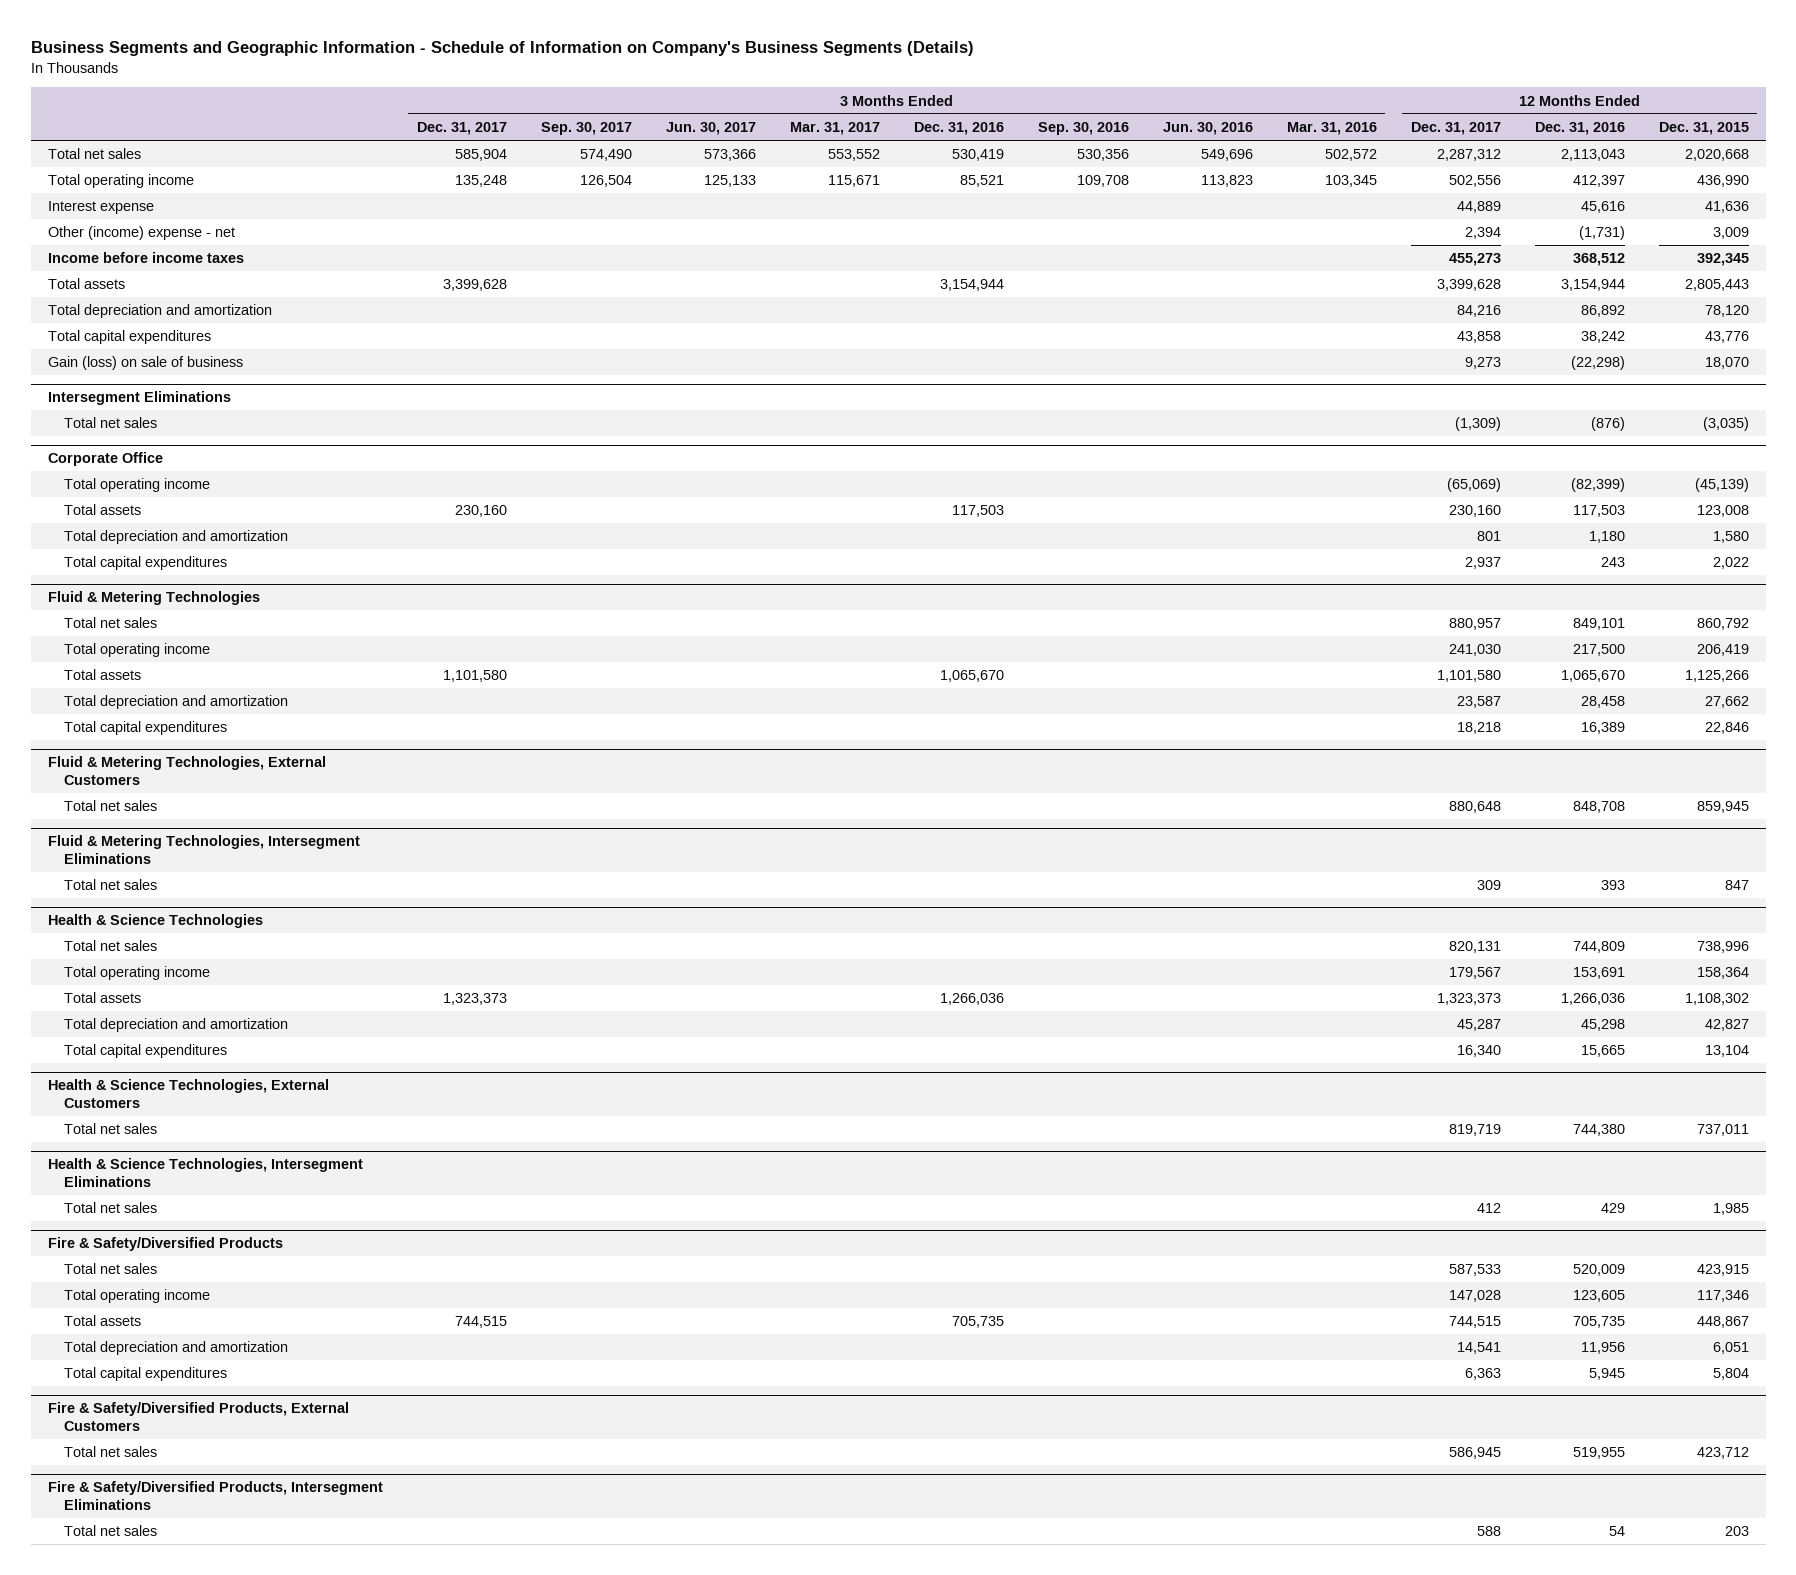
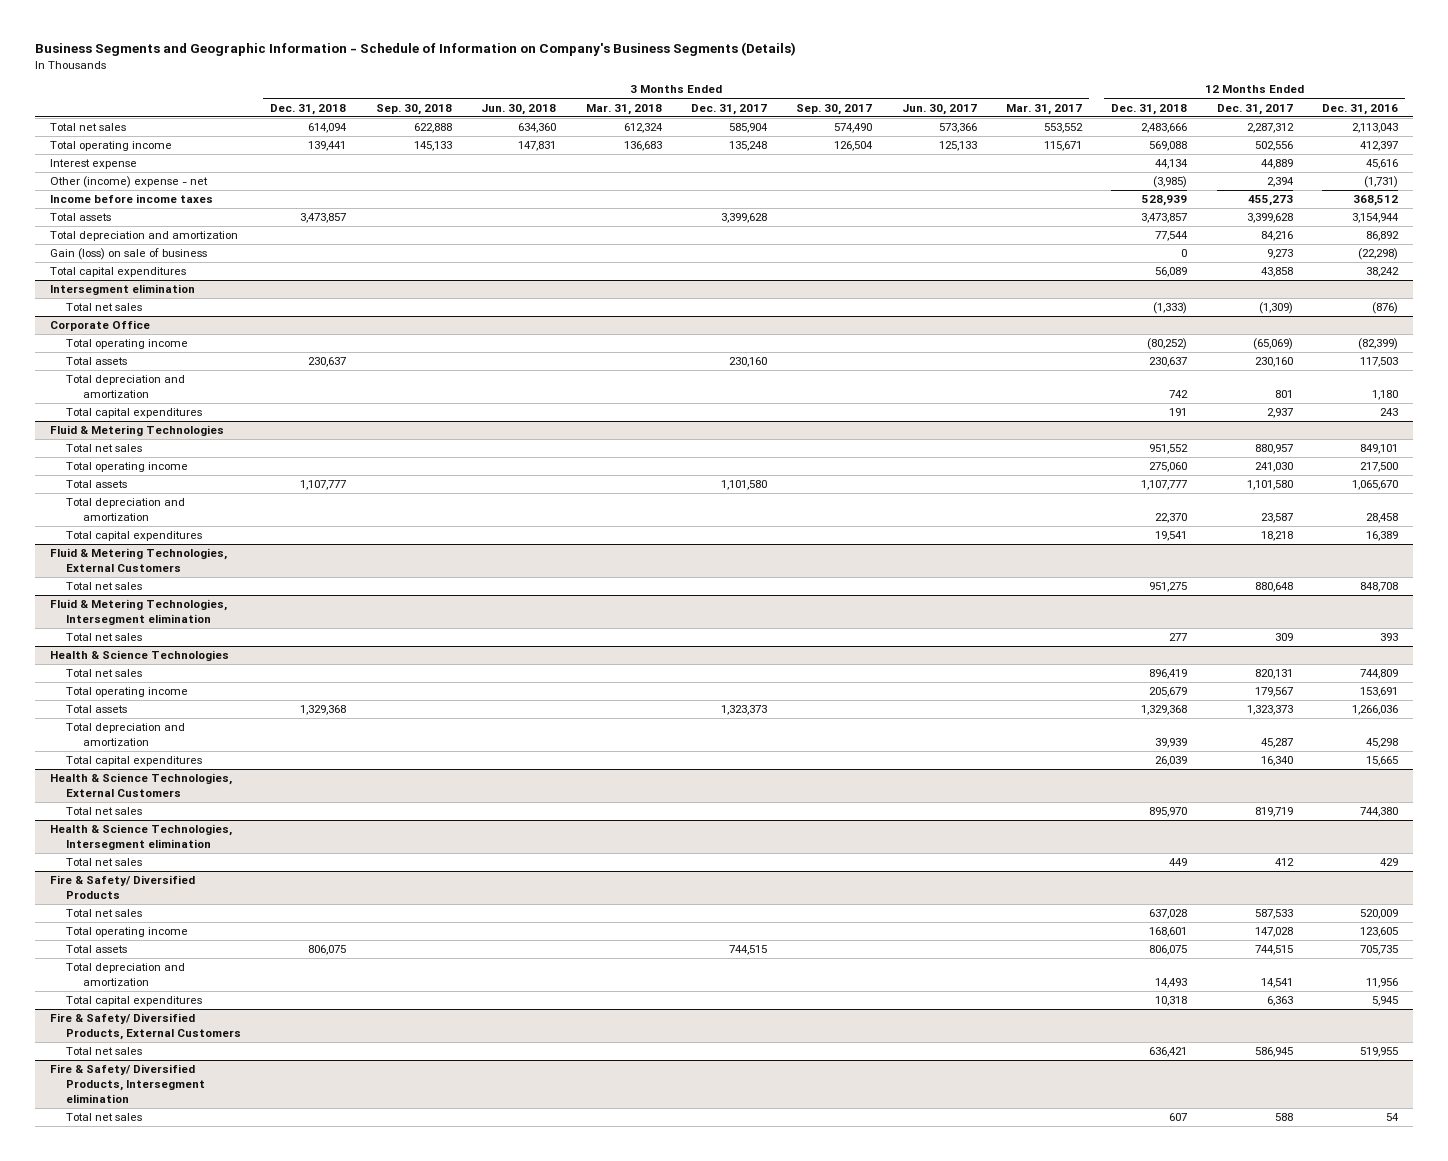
[913,121,1004,135] Dec. 31, 2016 -> none
[1037,121,1129,135] Sep. 30, 2016 -> none
[1162,121,1253,135] Jun. 30, 2016 -> none
[1286,121,1377,135] Mar. 31, 2016 -> none
[1658,121,1749,135] Dec. 31, 2015 -> none
none -> [270,103,347,115] Dec. 31, 2018
none -> [375,103,452,115] Sep. 30, 2018
none -> [481,103,557,115] Jun. 30, 2018
none -> [585,103,662,115] Mar. 31, 2018
none -> [1111,103,1188,115] Dec. 31, 2018
[47,330,211,345] Total capital expenditures -> [49,267,186,278] Total capital expenditures
[47,391,231,406] Intersegment Eliminations -> [49,284,195,296] Intersegment elimination
[47,835,360,865] Fluid & Metering Technologies, Intersegment Eliminations -> [49,599,227,626] Fluid & Metering Technologies, Intersegment elimination
[47,1158,363,1188] Health & Science Technologies, Intersegment Eliminations -> [49,824,232,851] Health & Science Technologies, Intersegment elimination
[47,1237,283,1252] Fire & Safety/Diversified Products -> [49,875,195,900] Fire & Safety/ Diversified Products
[47,1402,349,1432] Fire & Safety/Diversified Products, External Customers -> [49,1013,242,1041] Fire & Safety/ Diversified Products, External Customers
[47,1481,383,1511] Fire & Safety/Diversified Products, Intersegment Eliminations -> [49,1064,206,1103] Fire & Safety/ Diversified Products, Intersegment elimination

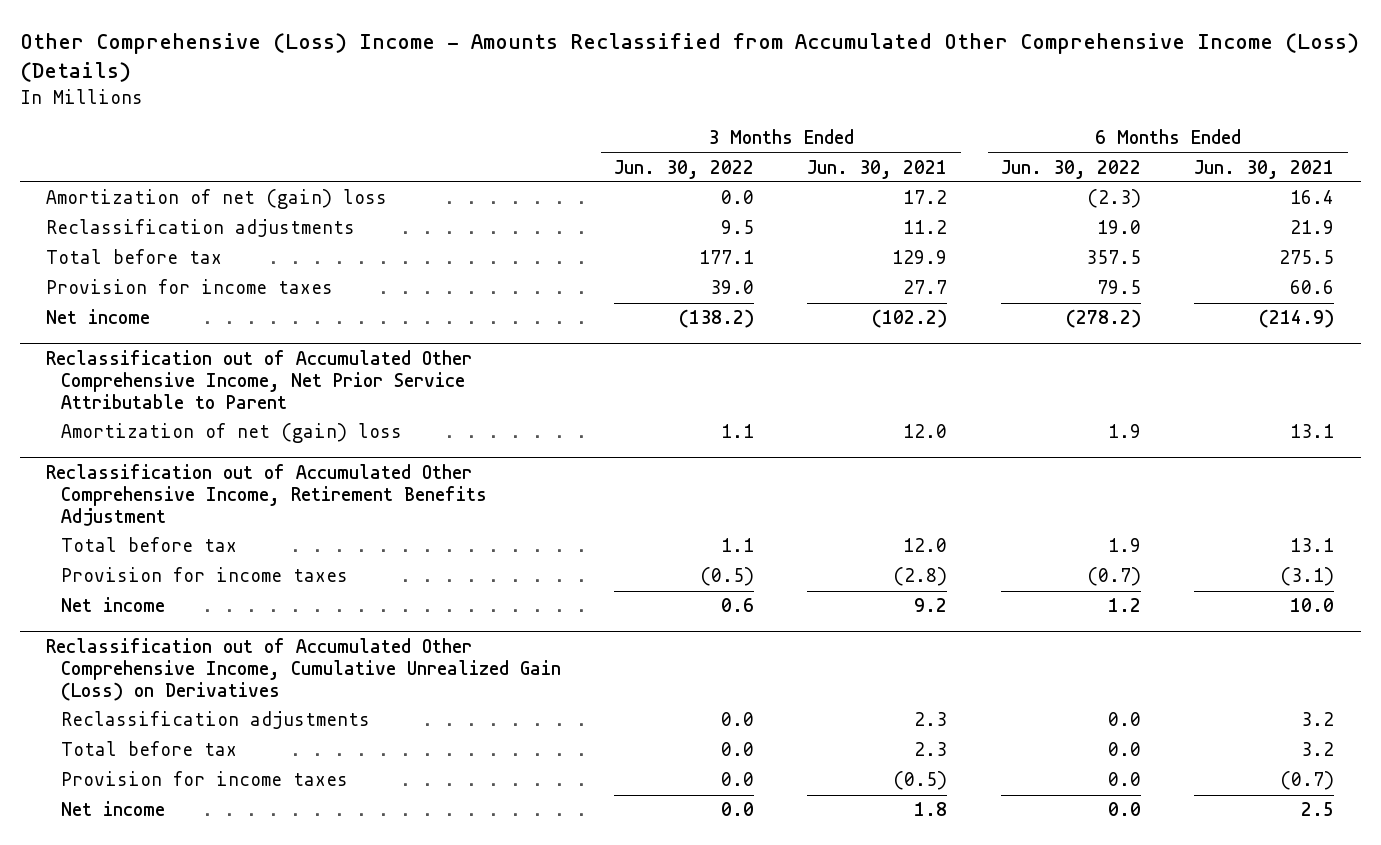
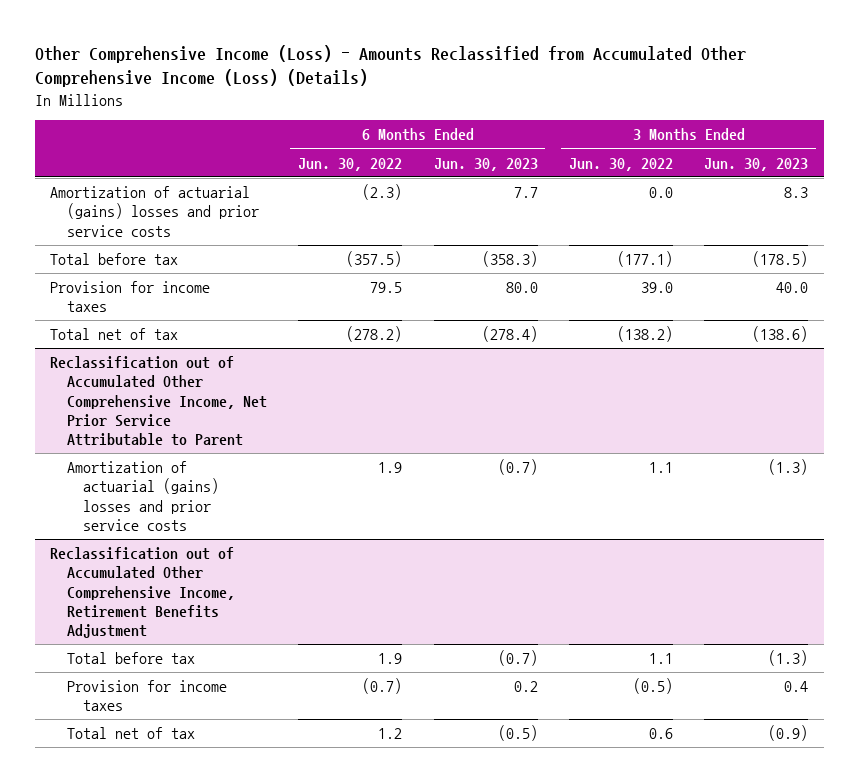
[19,33,1359,83] Other Comprehensive (Loss) Income - Amounts Reclassified from Accumulated Other Comprehensive Income (Loss) (Details) -> [34,45,746,88] Other Comprehensive Income (Loss) - Amounts Reclassified from Accumulated Other Comprehensive Income (Loss) (Details)
[807,159,948,179] Jun. 30, 2021 -> none
[1194,159,1335,179] Jun. 30, 2021 -> none
none -> [433,157,538,171] Jun. 30, 2023
none -> [704,157,809,171] Jun. 30, 2023
[46,219,356,238] Reclassification adjustments -> none
[46,189,388,210] Amortization of net (gain) loss -> [50,186,259,237] Amortization of actuarial (gains) losses and prior service costs
[699,250,755,265] 177.1 -> [616,251,673,268] (177.1)
[1085,250,1141,265] 357.5 -> [346,251,403,268] (357.5)
[46,309,151,325] Net income -> [50,328,179,341] Total net of tax
[60,423,402,444] Amortization of net (gain) loss -> [66,461,220,531] Amortization of actuarial (gains) losses and prior service costs
[46,638,561,701] Reclassification out of Accumulated Other Comprehensive Income, Cumulative Unrealized Gain (Loss) on Derivatives -> none
[60,711,370,730] Reclassification adjustments -> none
[60,741,237,757] Total before tax -> none
[60,771,348,787] Provision for income taxes -> none
[60,801,165,817] Net income -> none
[60,597,165,613] Net income -> [66,727,195,740] Total net of tax

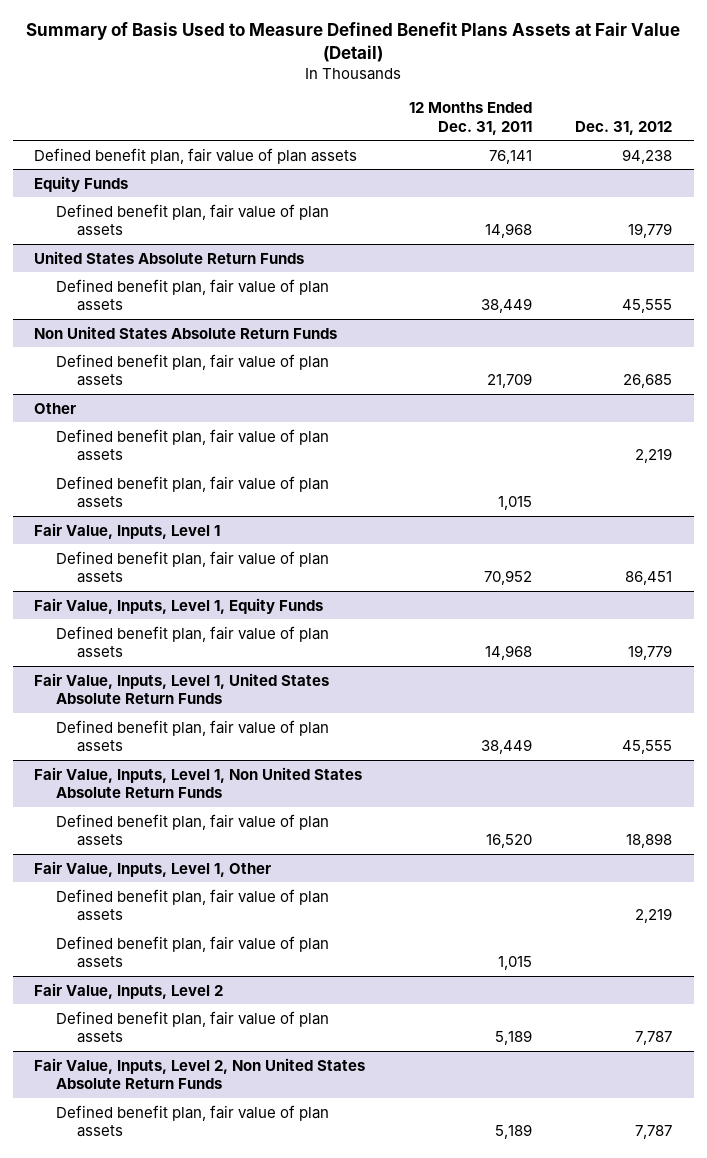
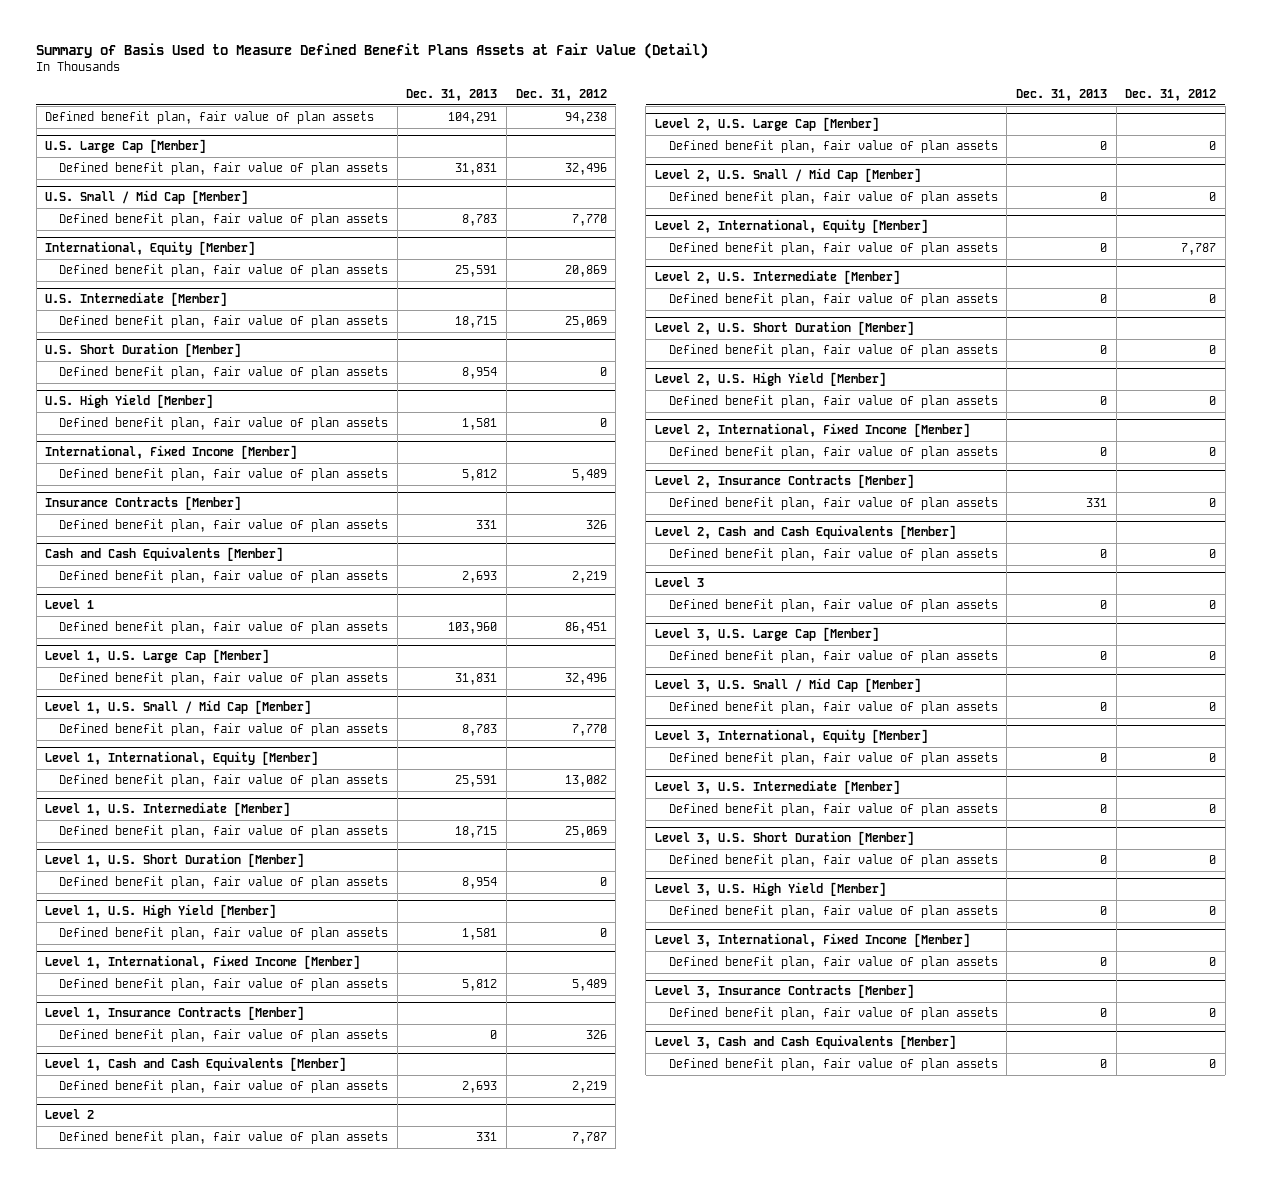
[408,101,532,135] 12 Months Ended Dec. 31, 2011 -> none
none -> [406,89,498,102] Dec. 31, 2013
[34,175,129,192] Equity Funds -> none
[34,250,305,264] United States Absolute Return Funds -> none
[34,325,338,339] Non United States Absolute Return Funds -> none
[34,402,77,414] Other -> none
none -> [45,139,207,154] U.S. Large Cap [Member]
[628,223,673,239] 19,779 -> [564,163,607,176] 32,496
none -> [45,190,249,205] U.S. Small / Mid Cap [Member]
[622,299,673,314] 45,555 -> [571,214,607,227] 7,770
none -> [45,241,256,256] International, Equity [Member]
[623,374,673,389] 26,685 -> [564,265,607,278] 20,869
none -> [45,292,228,307] U.S. Intermediate [Member]
none -> [59,315,389,329] Defined benefit plan, fair value of plan assets
none -> [45,343,242,358] U.S. Short Duration [Member]
none -> [59,366,389,380] Defined benefit plan, fair value of plan assets
none -> [45,394,214,409] U.S. High Yield [Member]
none -> [59,417,389,431] Defined benefit plan, fair value of plan assets
none -> [45,445,298,460] International, Fixed Income [Member]
none -> [59,468,389,482] Defined benefit plan, fair value of plan assets
none -> [45,496,242,511] Insurance Contracts [Member]
none -> [59,519,389,533] Defined benefit plan, fair value of plan assets
none -> [45,547,284,562] Cash and Cash Equivalents [Member]
[55,475,329,509] Defined benefit plan, fair value of plan assets -> none
[34,522,221,539] Fair Value, Inputs, Level 1 -> none
none -> [45,599,95,610] Level 1
[34,597,324,614] Fair Value, Inputs, Level 1, Equity Funds -> none
[34,672,330,705] Fair Value, Inputs, Level 1, United States Absolute Return Funds -> none
[34,766,363,799] Fair Value, Inputs, Level 1, Non United States Absolute Return Funds -> none
[34,860,272,877] Fair Value, Inputs, Level 1, Other -> none
none -> [45,649,270,664] Level 1, U.S. Large Cap [Member]
[628,645,673,661] 19,779 -> [564,673,607,686] 32,496
none -> [45,700,312,715] Level 1, U.S. Small / Mid Cap [Member]
[622,740,673,755] 45,555 -> [571,724,607,737] 7,770
none -> [45,751,319,766] Level 1, International, Equity [Member]
[626,833,673,849] 18,898 -> [564,775,607,788] 13,082
none -> [45,802,291,817] Level 1, U.S. Intermediate [Member]
none -> [59,825,389,839] Defined benefit plan, fair value of plan assets
none -> [45,853,305,868] Level 1, U.S. Short Duration [Member]
none -> [59,876,389,890] Defined benefit plan, fair value of plan assets
none -> [45,904,277,919] Level 1, U.S. High Yield [Member]
none -> [59,927,389,941] Defined benefit plan, fair value of plan assets
none -> [45,955,361,970] Level 1, International, Fixed Income [Member]
none -> [59,978,389,992] Defined benefit plan, fair value of plan assets
none -> [45,1006,305,1021] Level 1, Insurance Contracts [Member]
none -> [59,1029,389,1043] Defined benefit plan, fair value of plan assets
none -> [45,1057,347,1072] Level 1, Cash and Cash Equivalents [Member]
[55,935,329,969] Defined benefit plan, fair value of plan assets -> none
[34,982,224,999] Fair Value, Inputs, Level 2 -> none
none -> [45,1109,95,1120] Level 2
[34,1057,366,1090] Fair Value, Inputs, Level 2, Non United States Absolute Return Funds -> none
none -> [654,117,879,132] Level 2, U.S. Large Cap [Member]
none -> [668,140,998,154] Defined benefit plan, fair value of plan assets
none -> [654,168,921,183] Level 2, U.S. Small / Mid Cap [Member]
none -> [668,191,998,205] Defined benefit plan, fair value of plan assets
none -> [654,219,928,234] Level 2, International, Equity [Member]
none -> [654,270,900,285] Level 2, U.S. Intermediate [Member]
none -> [668,293,998,307] Defined benefit plan, fair value of plan assets
none -> [654,321,914,336] Level 2, U.S. Short Duration [Member]
none -> [668,344,998,358] Defined benefit plan, fair value of plan assets
none -> [654,372,886,387] Level 2, U.S. High Yield [Member]
none -> [668,395,998,409] Defined benefit plan, fair value of plan assets
none -> [654,423,970,438] Level 2, International, Fixed Income [Member]
none -> [668,446,998,460] Defined benefit plan, fair value of plan assets
none -> [654,474,914,489] Level 2, Insurance Contracts [Member]
none -> [668,497,998,511] Defined benefit plan, fair value of plan assets
none -> [654,525,956,540] Level 2, Cash and Cash Equivalents [Member]
none -> [668,548,998,562] Defined benefit plan, fair value of plan assets
none -> [654,577,704,588] Level 3
none -> [668,599,998,613] Defined benefit plan, fair value of plan assets
none -> [654,627,879,642] Level 3, U.S. Large Cap [Member]
none -> [668,650,998,664] Defined benefit plan, fair value of plan assets
none -> [654,678,921,693] Level 3, U.S. Small / Mid Cap [Member]
none -> [668,701,998,715] Defined benefit plan, fair value of plan assets
none -> [654,729,928,744] Level 3, International, Equity [Member]
none -> [668,752,998,766] Defined benefit plan, fair value of plan assets
none -> [654,780,900,795] Level 3, U.S. Intermediate [Member]
none -> [668,803,998,817] Defined benefit plan, fair value of plan assets
none -> [654,831,914,846] Level 3, U.S. Short Duration [Member]
none -> [668,854,998,868] Defined benefit plan, fair value of plan assets
none -> [654,882,886,897] Level 3, U.S. High Yield [Member]
none -> [668,905,998,919] Defined benefit plan, fair value of plan assets
none -> [654,933,970,948] Level 3, International, Fixed Income [Member]
none -> [668,956,998,970] Defined benefit plan, fair value of plan assets
none -> [654,984,914,999] Level 3, Insurance Contracts [Member]
none -> [668,1007,998,1021] Defined benefit plan, fair value of plan assets
none -> [654,1035,956,1050] Level 3, Cash and Cash Equivalents [Member]
none -> [668,1058,998,1072] Defined benefit plan, fair value of plan assets

